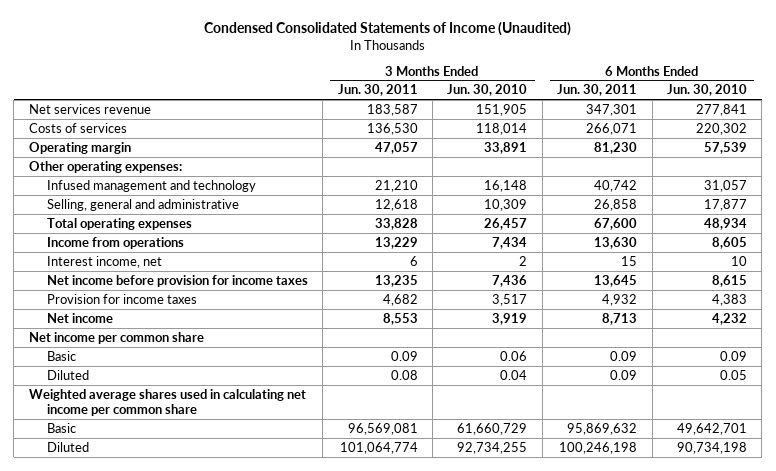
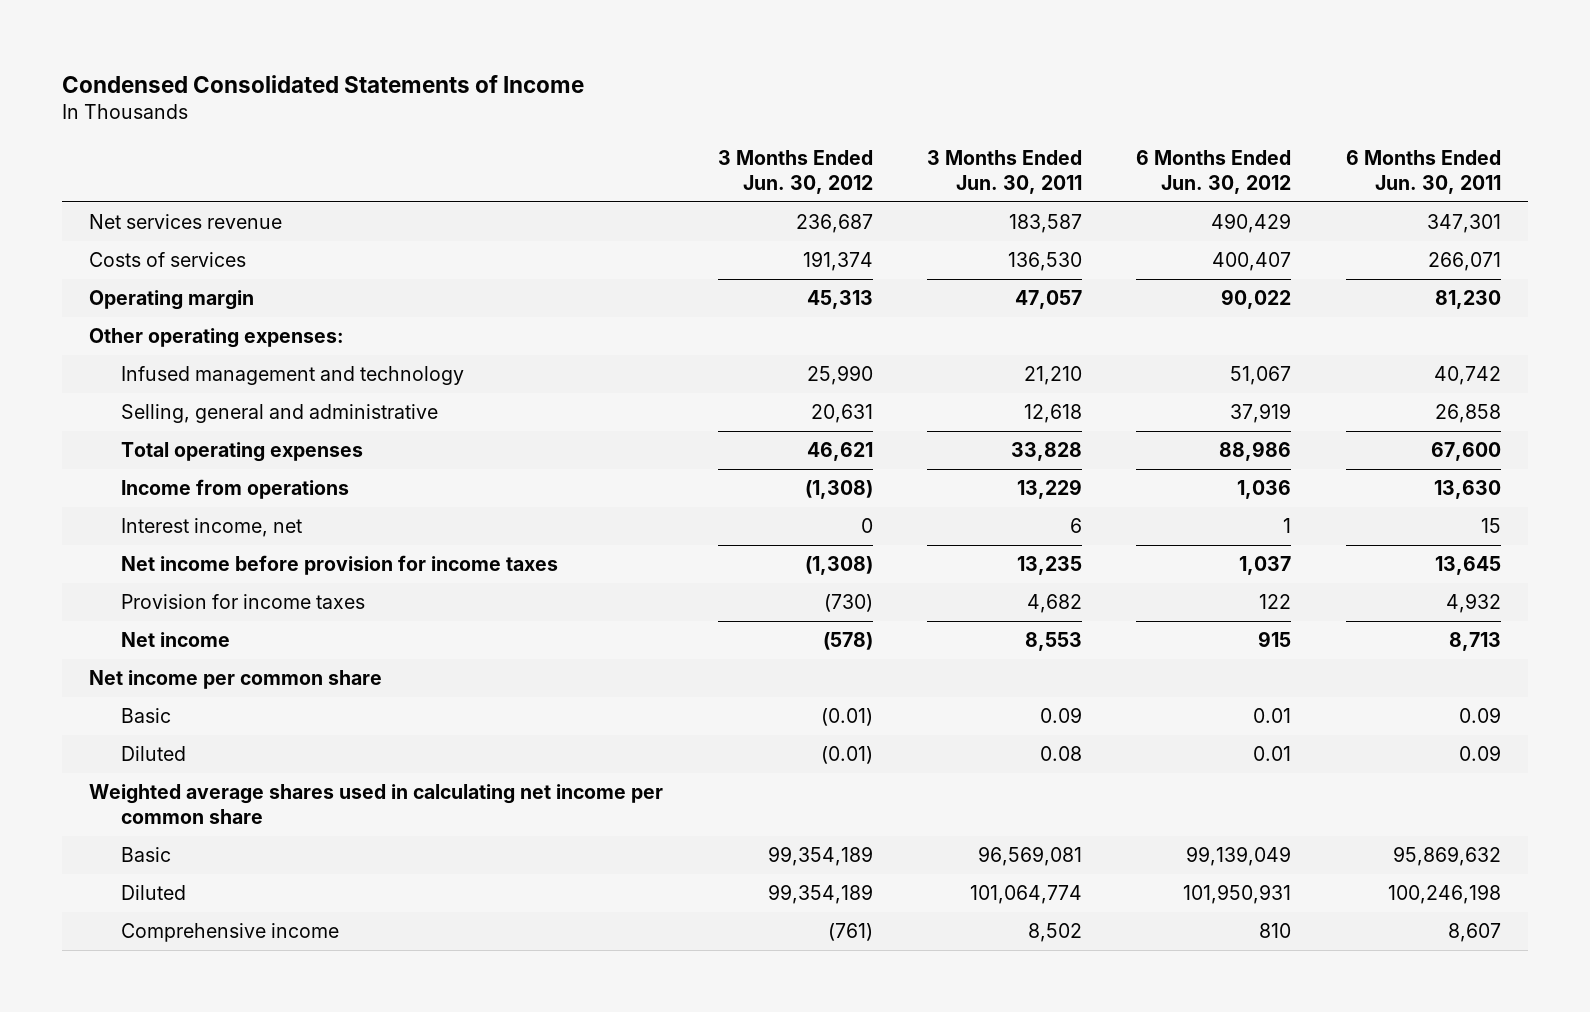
[203,22,571,37] Condensed Consolidated Statements of Income (Unaudited) -> [62,74,585,93] Condensed Consolidated Statements of Income
[447,84,528,97] Jun. 30, 2010 -> none
[666,84,747,97] Jun. 30, 2010 -> none
none -> [717,149,873,195] 3 Months Ended Jun. 30, 2012
none -> [1136,149,1292,195] 6 Months Ended Jun. 30, 2012
none -> [120,922,339,942] Comprehensive income

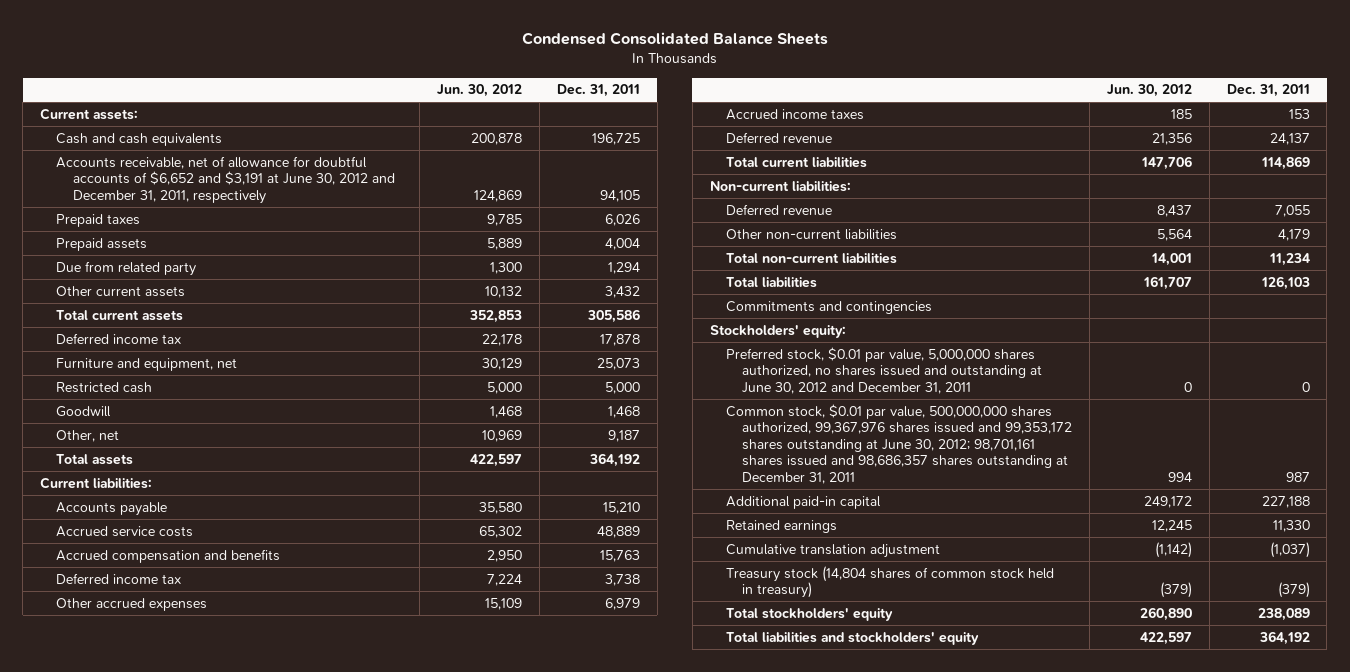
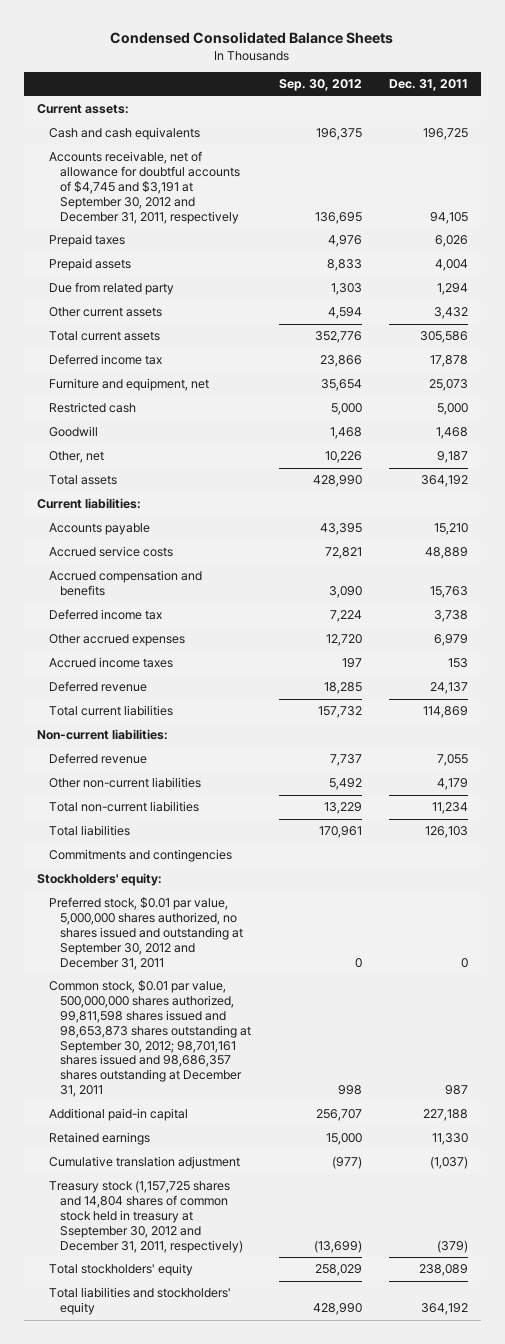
[437,84,523,98] Jun. 30, 2012 -> none
none -> [278,79,362,92] Sep. 30, 2012
[56,155,395,204] Accounts receivable, net of allowance for doubtful accounts of $6,652 and $3,191 at June 30, 2012 and December 31, 2011, respectively -> [48,151,241,224] Accounts receivable, net of allowance for doubtful accounts of $4,745 and $3,191 at September 30, 2012 and December 31, 2011, respectively
[726,346,1043,394] Preferred stock, $0.01 par value, 5,000,000 shares authorized, no shares issued and outstanding at June 30, 2012 and December 31, 2011 -> [48,897,244,970] Preferred stock, $0.01 par value, 5,000,000 shares authorized, no shares issued and outstanding at September 30, 2012 and December 31, 2011
[726,403,1073,484] Common stock, $0.01 par value, 500,000,000 shares authorized, 99,367,976 shares issued and 99,353,172 shares outstanding at June 30, 2012; 98,701,161 shares issued and 98,686,357 shares outstanding at December 31, 2011 -> [48,980,252,1098] Common stock, $0.01 par value, 500,000,000 shares authorized, 99,811,598 shares issued and 98,653,873 shares outstanding at September 30, 2012; 98,701,161 shares issued and 98,686,357 shares outstanding at December 31, 2011
[726,565,1055,599] Treasury stock (14,804 shares of common stock held in treasury) -> [48,1180,244,1253] Treasury stock (1,157,725 shares and 14,804 shares of common stock held in treasury at Sseptember 30, 2012 and December 31, 2011, respectively)

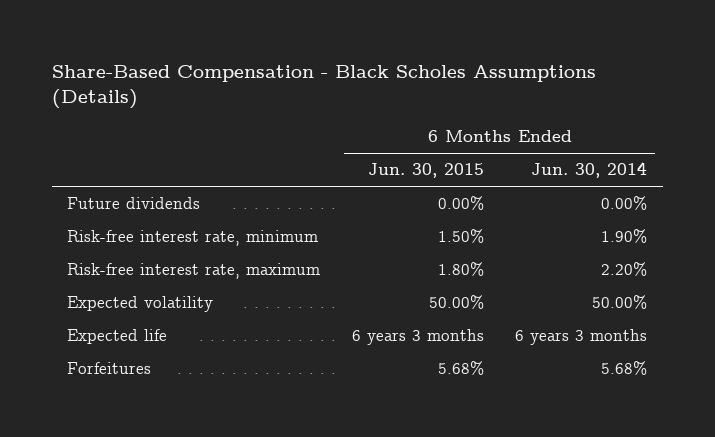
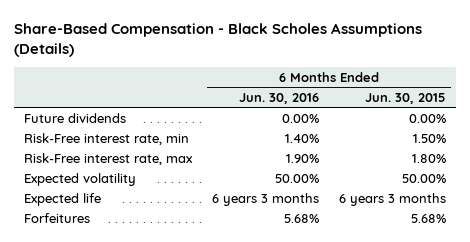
[531,162,648,179] Jun. 30, 2014 -> none
none -> [238,92,319,104] Jun. 30, 2016
[67,230,319,247] Risk-free interest rate, minimum -> [23,132,189,145] Risk-Free interest rate, min
[67,263,321,280] Risk-free interest rate, maximum -> [23,152,193,165] Risk-Free interest rate, max

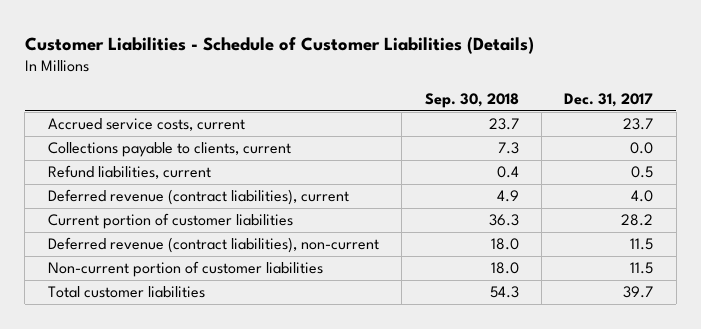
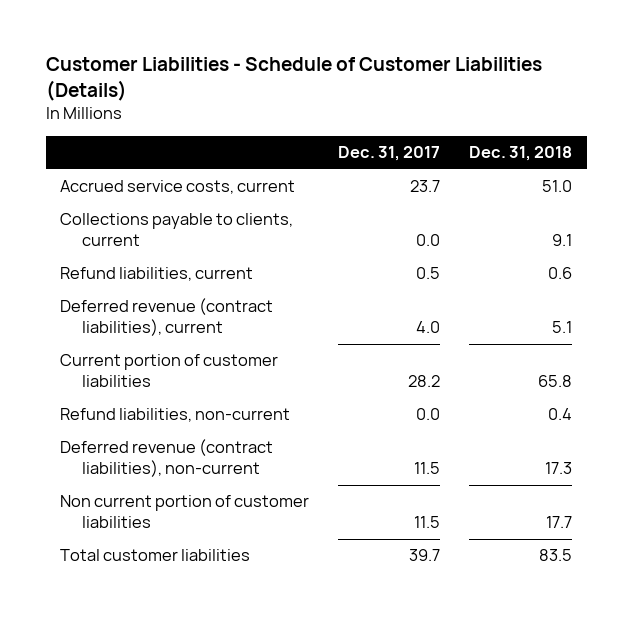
[424,93,519,109] Sep. 30, 2018 -> none
none -> [469,146,573,162] Dec. 31, 2018
none -> [60,408,291,423] Refund liabilities, non-current
[47,261,323,278] Non-current portion of customer liabilities -> [60,495,310,529] Non current portion of customer liabilities

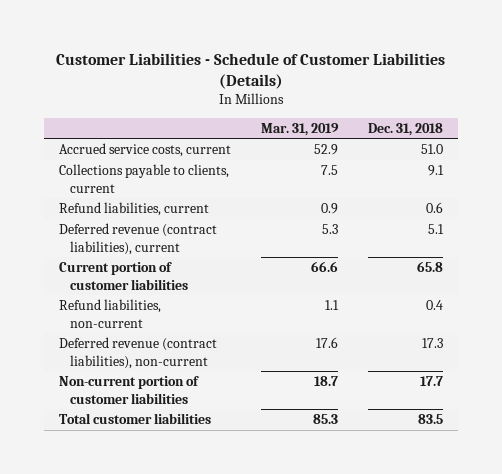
[338,146,441,162] Dec. 31, 2017 -> none
none -> [261,122,340,136] Mar. 31, 2019
[60,495,310,529] Non current portion of customer liabilities -> [58,376,199,404] Non-current portion of customer liabilities

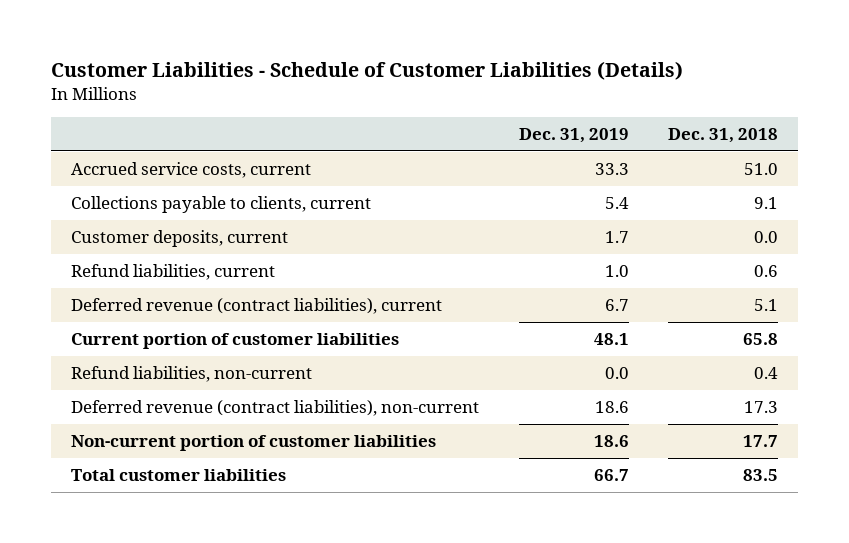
[261,122,340,136] Mar. 31, 2019 -> none
none -> [518,127,629,143] Dec. 31, 2019
none -> [70,230,288,248] Customer deposits, current

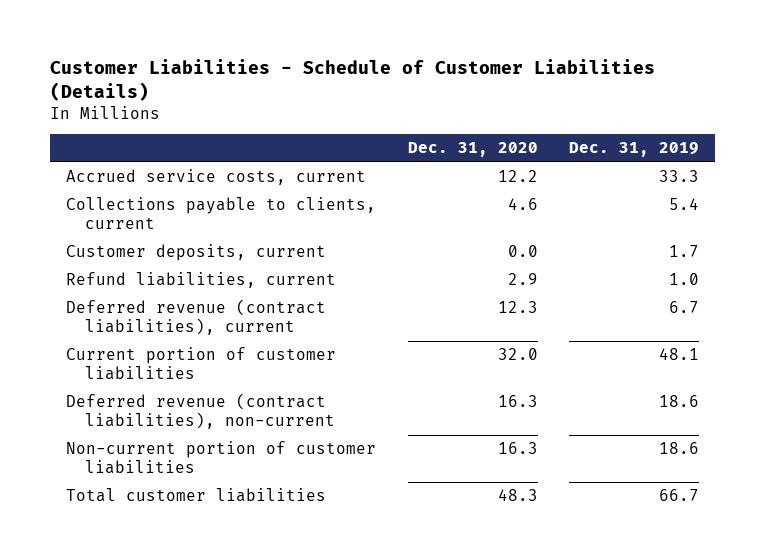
[668,127,779,143] Dec. 31, 2018 -> none
none -> [407,142,538,158] Dec. 31, 2020
[70,366,312,383] Refund liabilities, non-current -> none

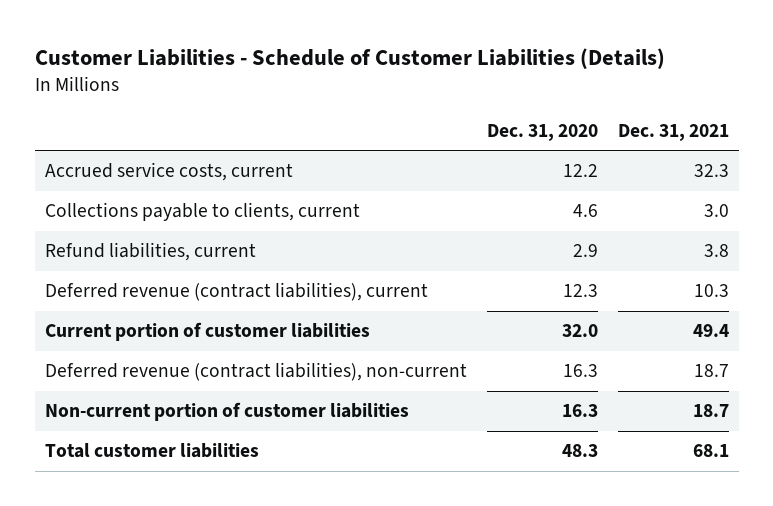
[568,142,699,158] Dec. 31, 2019 -> none
none -> [617,123,729,141] Dec. 31, 2021
[66,244,327,262] Customer deposits, current -> none

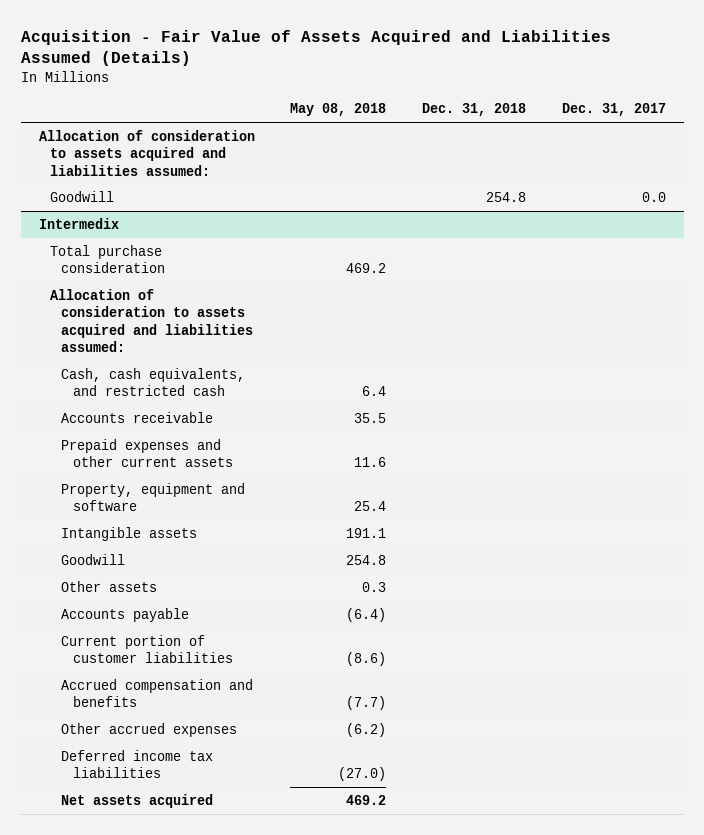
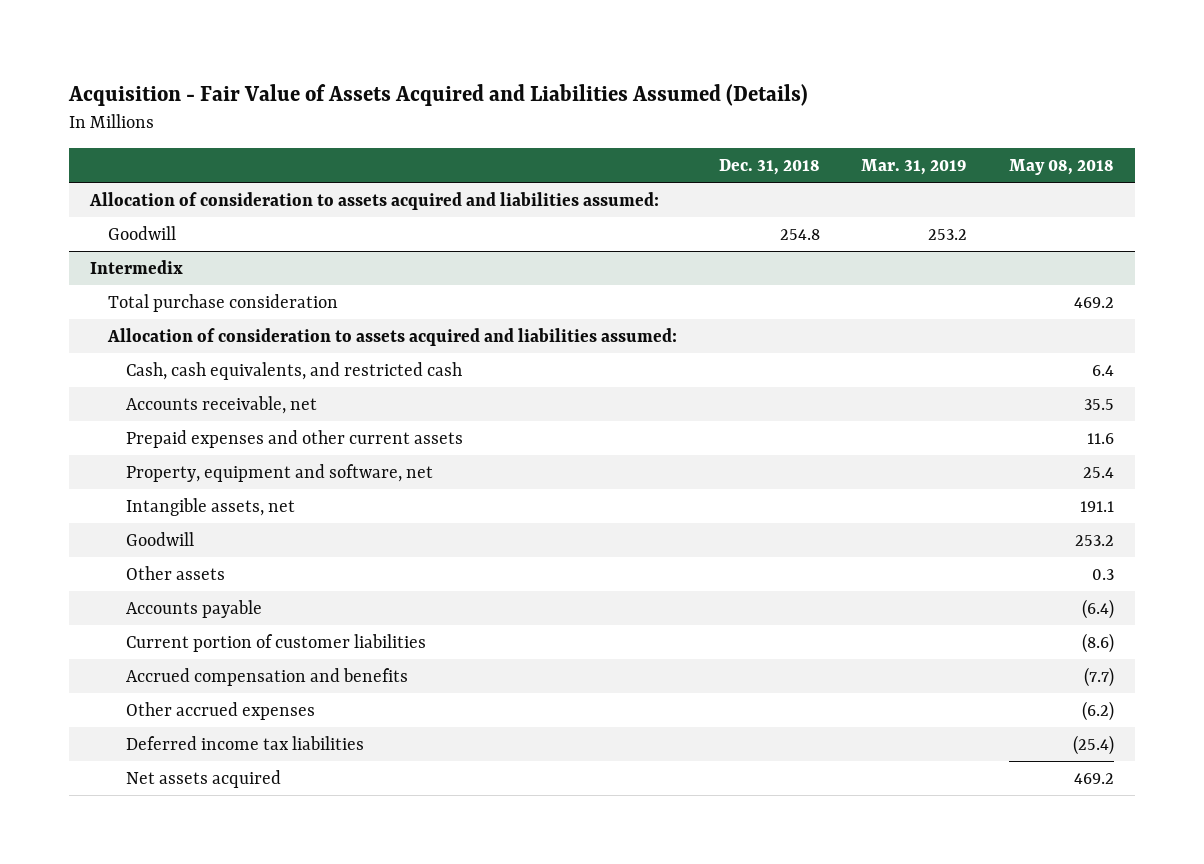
[561,103,666,117] Dec. 31, 2017 -> none
none -> [861,158,968,175] Mar. 31, 2019
[61,411,214,423] Accounts receivable -> [126,395,318,414] Accounts receivable, net
[61,482,246,512] Property, equipment and software -> [126,463,434,482] Property, equipment and software, net
[61,526,198,541] Intangible assets -> [126,497,296,516] Intangible assets, net
[346,554,387,565] 254.8 -> [1074,534,1114,546] 253.2
[338,767,387,782] (27.0) -> [1072,734,1114,755] (25.4)

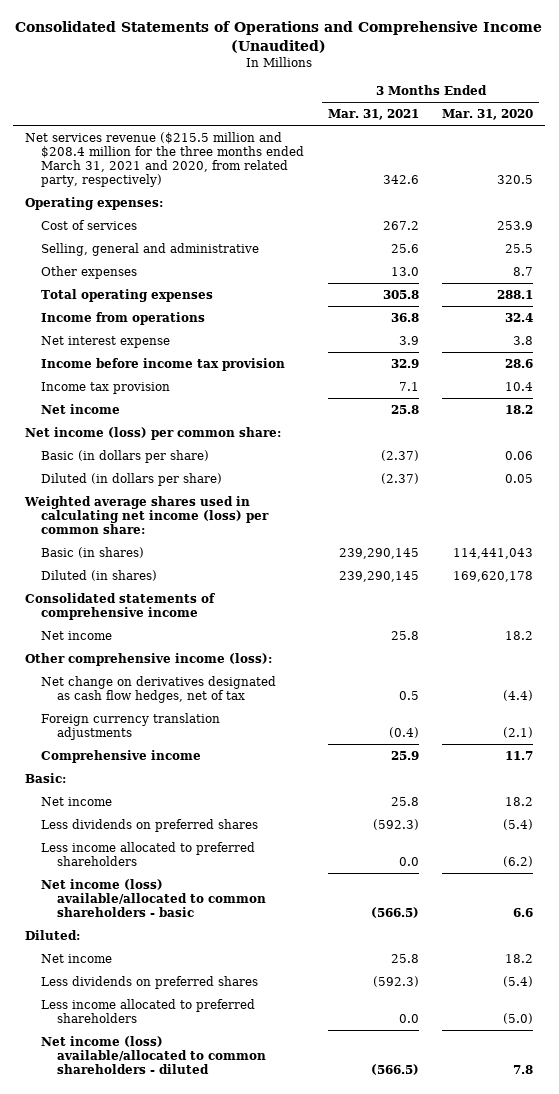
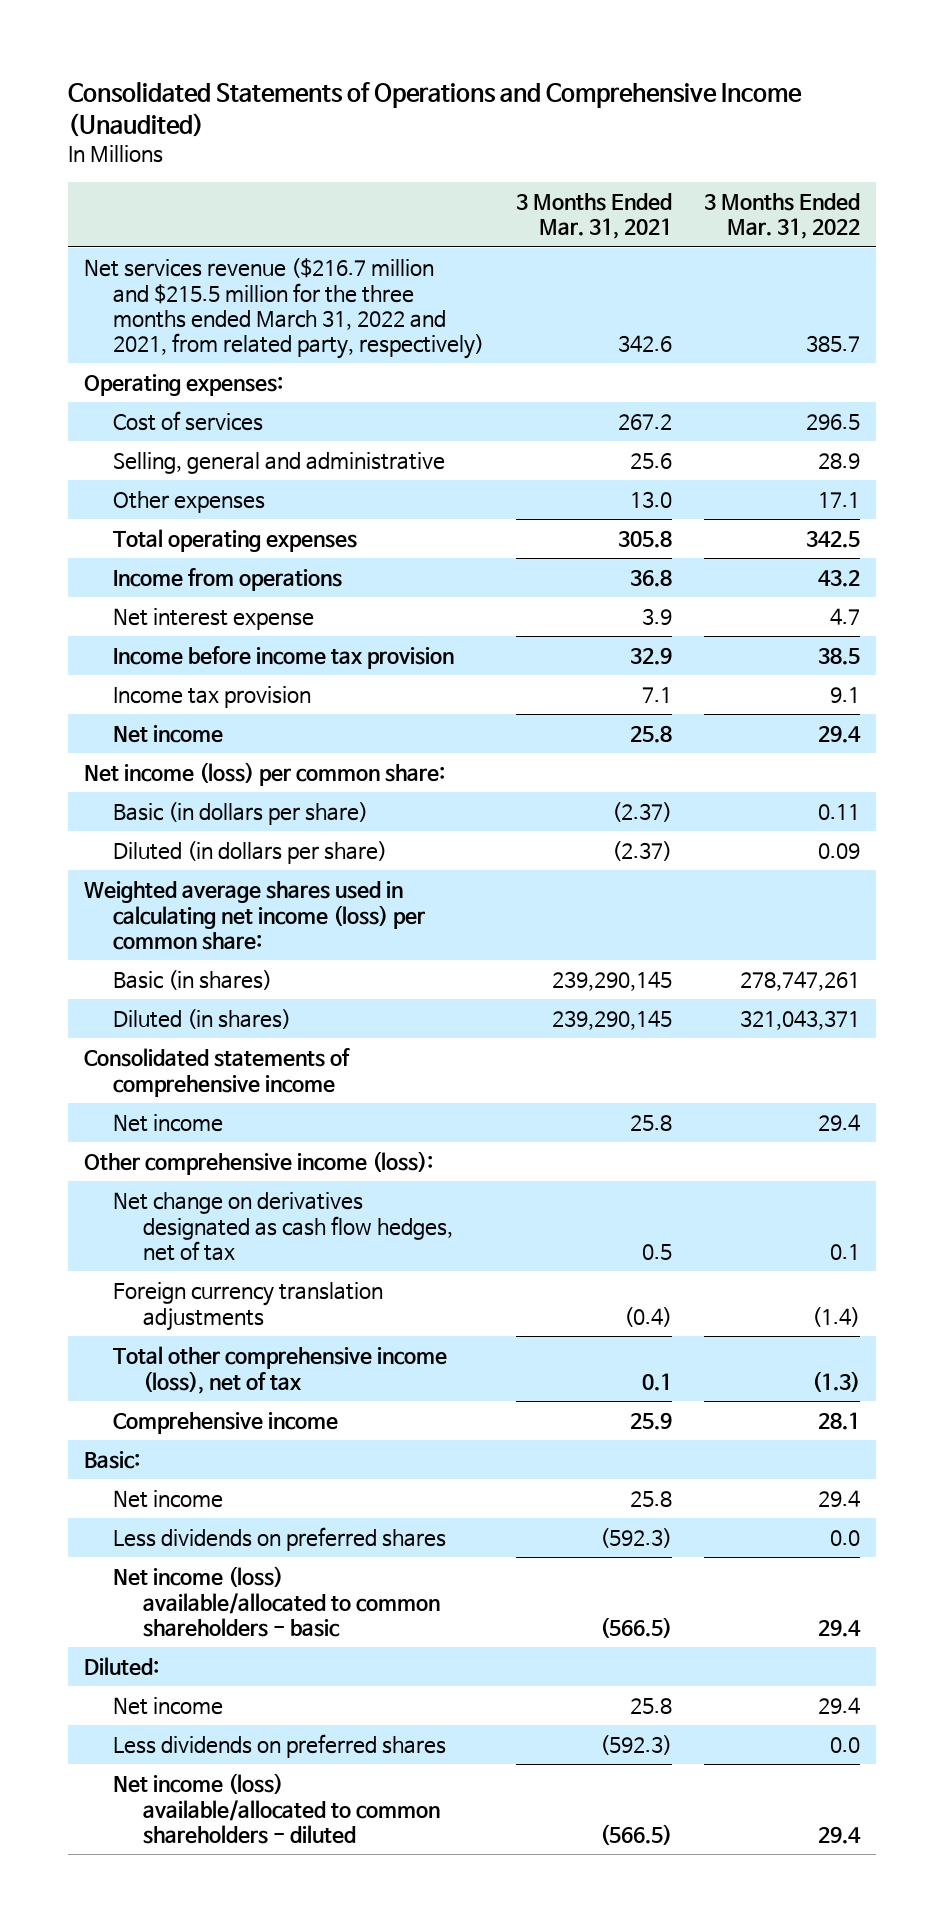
[442,109,534,121] Mar. 31, 2020 -> none
none -> [703,193,860,240] 3 Months Ended Mar. 31, 2022
[25,131,305,187] Net services revenue ($215.5 million and $208.4 million for the three months ended March 31, 2021 and 2020, from related party, respectively) -> [84,258,485,360] Net services revenue ($216.7 million and $215.5 million for the three months ended March 31, 2022 and 2021, from related party, respectively)
none -> [113,1346,448,1394] Total other comprehensive income (loss), net of tax
[41,841,256,866] Less income allocated to preferred shareholders -> none
[41,998,256,1023] Less income allocated to preferred shareholders -> none

